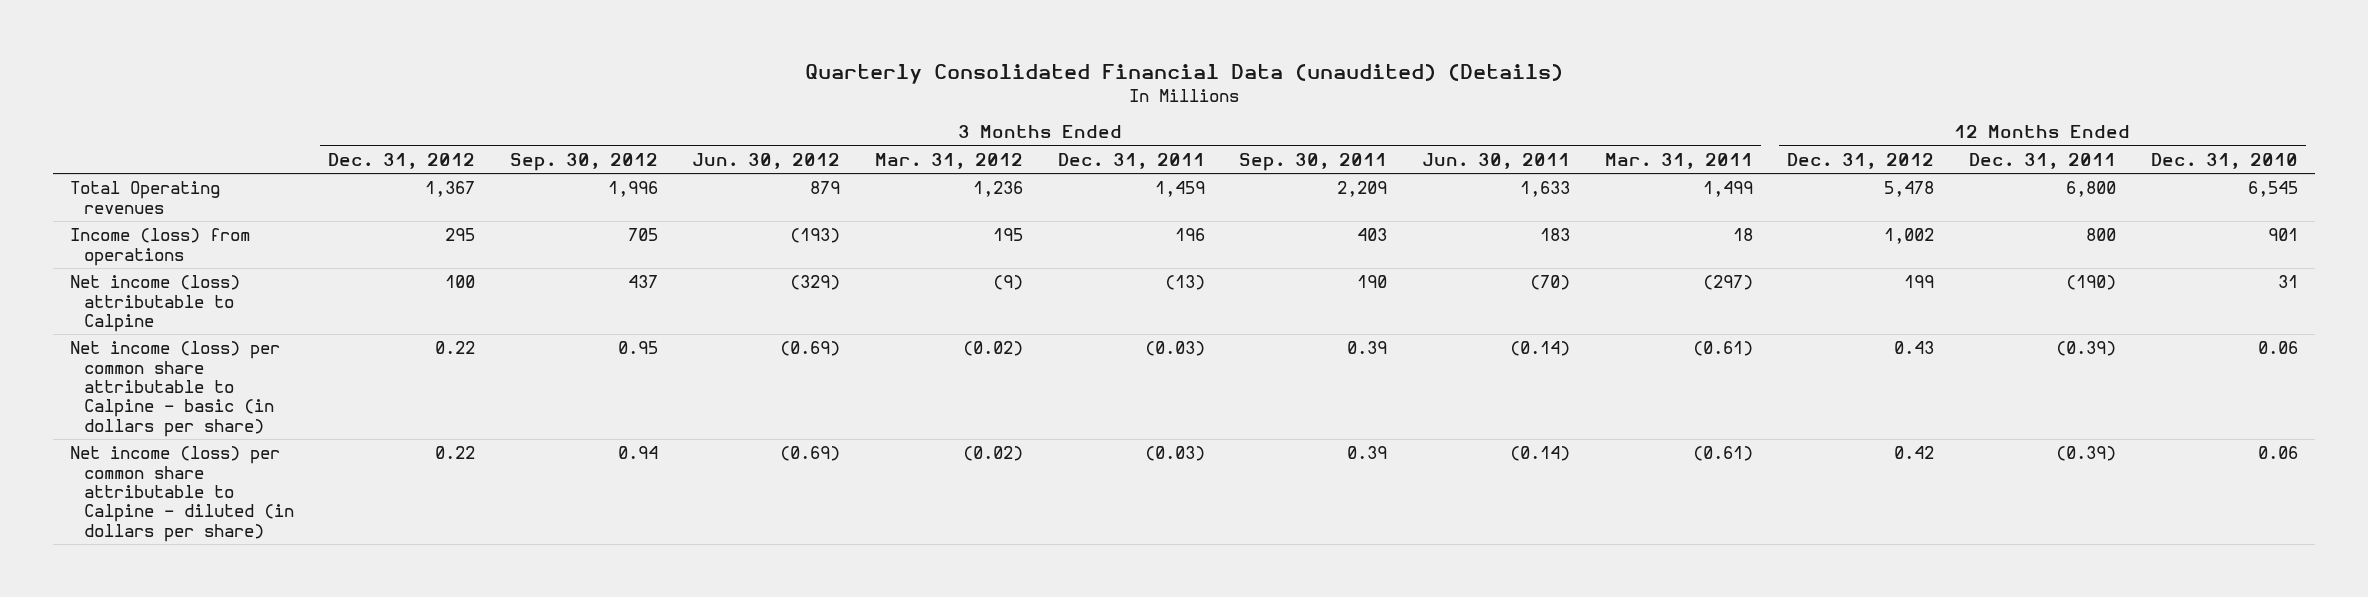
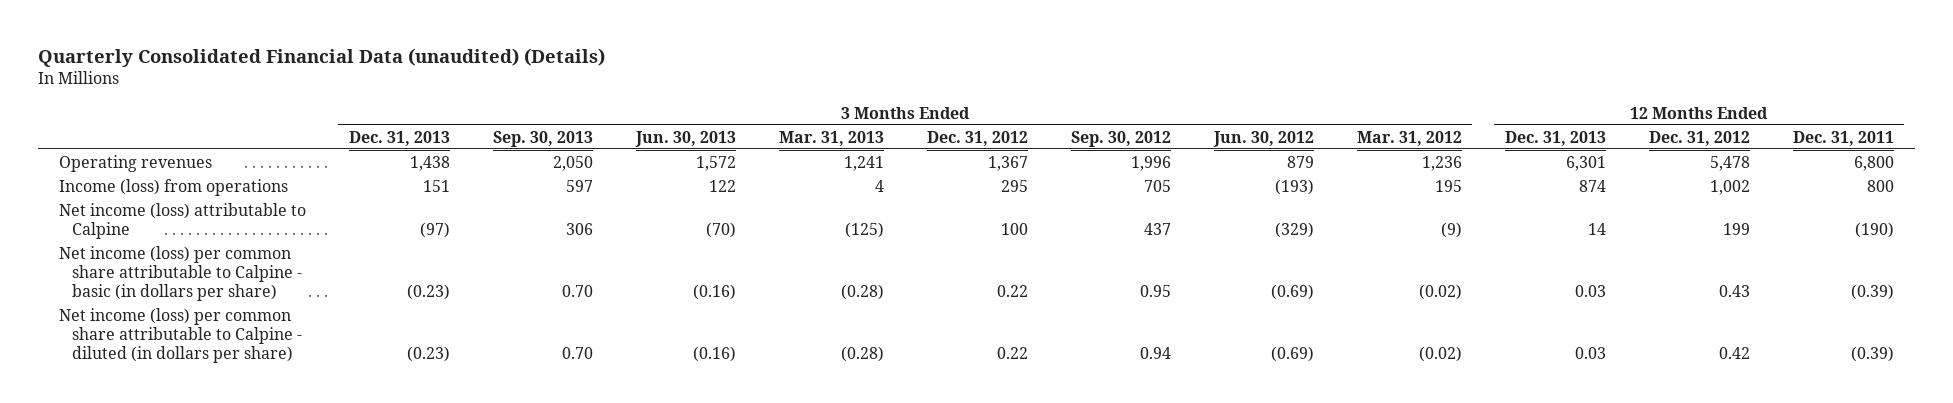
[1057,153,1205,170] Dec. 31, 2011 -> none
[1239,153,1388,172] Sep. 30, 2011 -> none
[1422,153,1571,170] Jun. 30, 2011 -> none
[1604,153,1753,170] Mar. 31, 2011 -> none
[2150,153,2298,170] Dec. 31, 2010 -> none
none -> [349,130,451,146] Dec. 31, 2013
none -> [492,130,593,147] Sep. 30, 2013
none -> [634,130,736,147] Jun. 30, 2013
none -> [778,130,884,146] Mar. 31, 2013
none -> [1504,130,1606,146] Dec. 31, 2013
[70,181,221,214] Total Operating revenues -> [59,154,213,172] Operating revenues

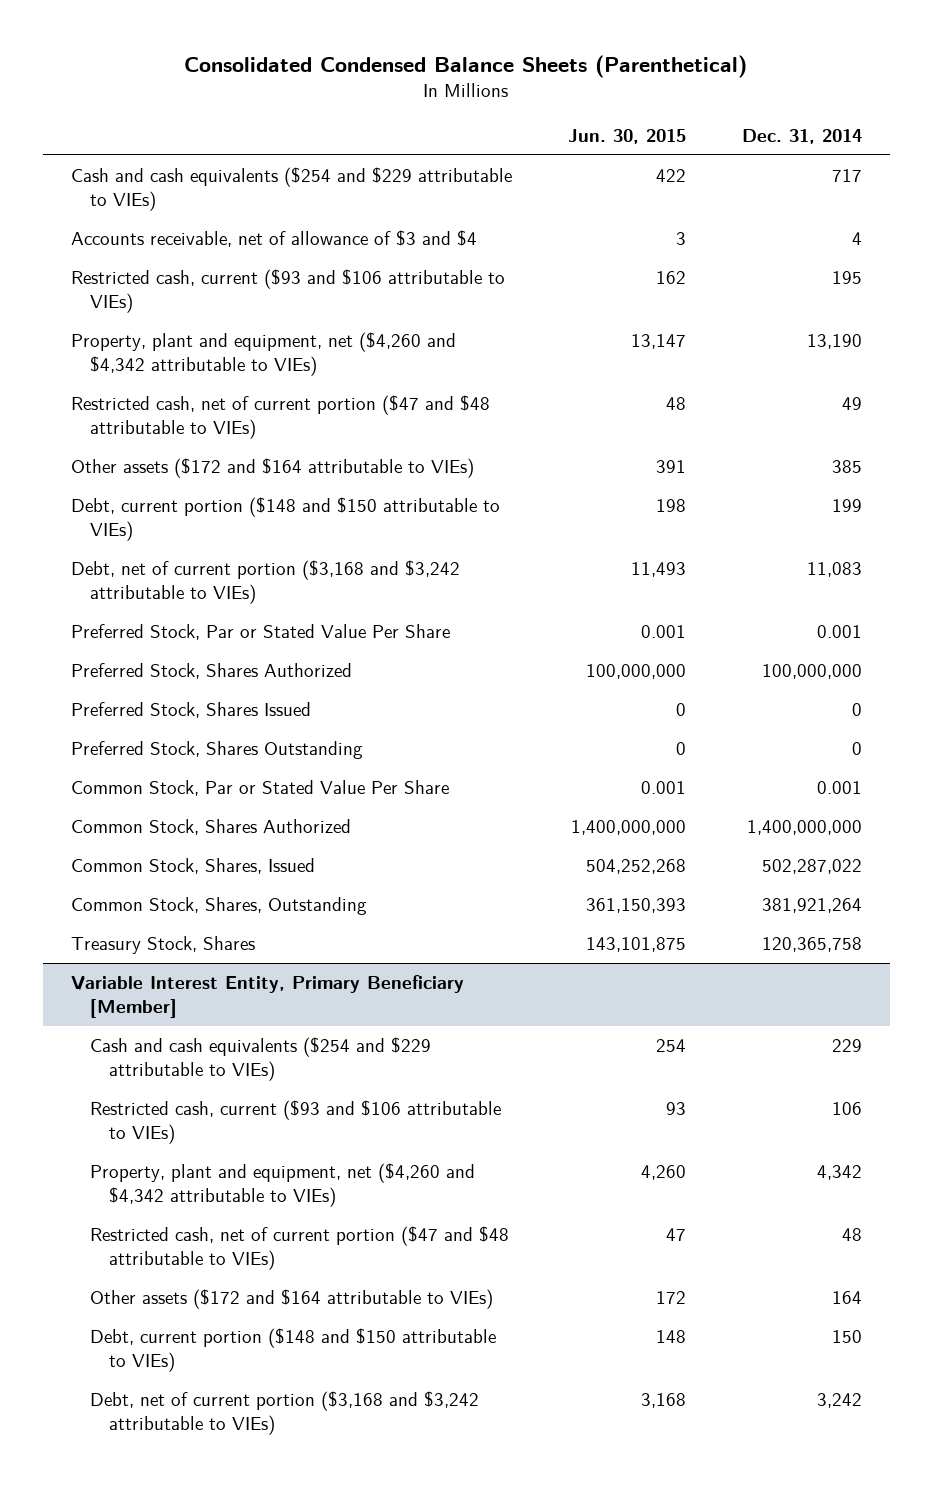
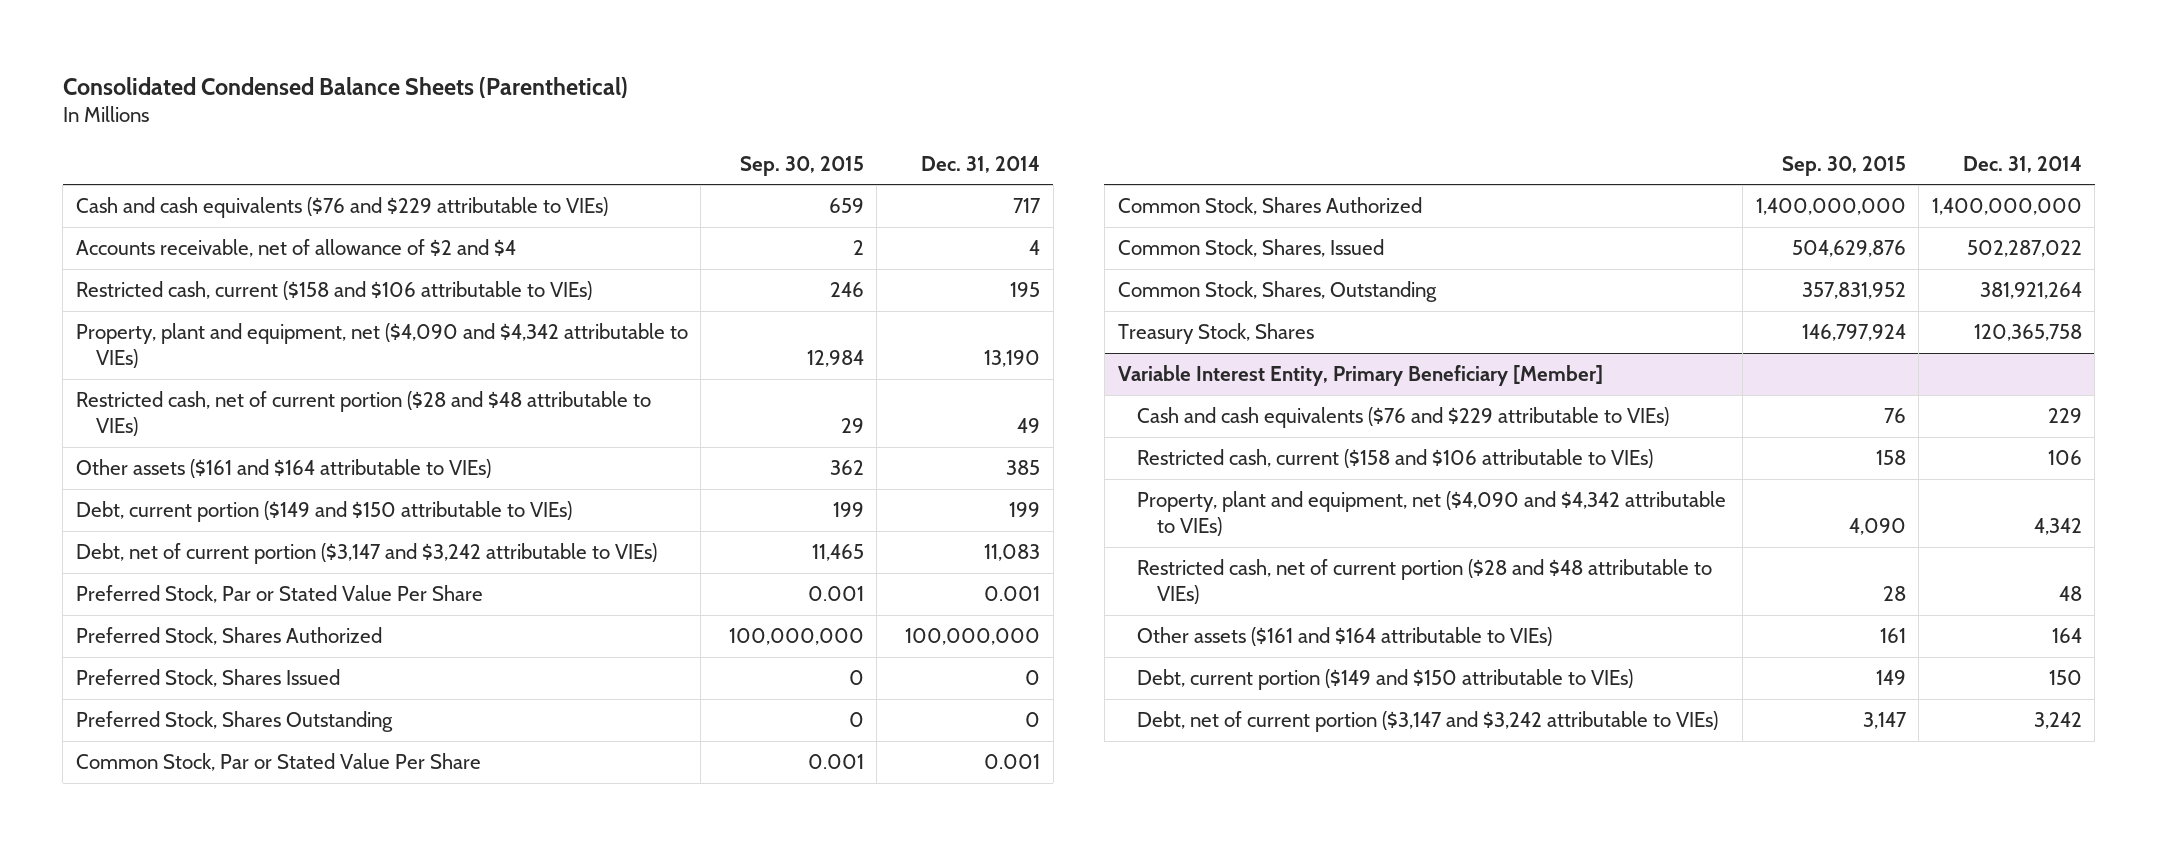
[567,129,686,145] Jun. 30, 2015 -> none
none -> [739,155,864,176] Sep. 30, 2015
[70,166,512,212] Cash and cash equivalents ($254 and $229 attributable to VIEs) -> [75,197,608,219] Cash and cash equivalents ($76 and $229 attributable to VIEs)
[70,229,477,247] Accounts receivable, net of allowance of $3 and $4 -> [75,239,516,258] Accounts receivable, net of allowance of $2 and $4
[70,268,505,314] Restricted cash, current ($93 and $106 attributable to VIEs) -> [75,281,592,301] Restricted cash, current ($158 and $106 attributable to VIEs)
[70,331,456,377] Property, plant and equipment, net ($4,260 and $4,342 attributable to VIEs) -> [75,323,688,369] Property, plant and equipment, net ($4,090 and $4,342 attributable to VIEs)
[70,394,490,440] Restricted cash, net of current portion ($47 and $48 attributable to VIEs) -> [75,391,651,437] Restricted cash, net of current portion ($28 and $48 attributable to VIEs)
[70,457,474,478] Other assets ($172 and $164 attributable to VIEs) -> [75,459,491,479] Other assets ($161 and $164 attributable to VIEs)
[70,496,500,542] Debt, current portion ($148 and $150 attributable to VIEs) -> [75,501,572,523] Debt, current portion ($149 and $150 attributable to VIEs)
[70,559,460,605] Debt, net of current portion ($3,168 and $3,242 attributable to VIEs) -> [75,543,657,565] Debt, net of current portion ($3,147 and $3,242 attributable to VIEs)
[89,1036,431,1082] Cash and cash equivalents ($254 and $229 attributable to VIEs) -> [1137,407,1670,429] Cash and cash equivalents ($76 and $229 attributable to VIEs)
[89,1099,501,1145] Restricted cash, current ($93 and $106 attributable to VIEs) -> [1137,449,1654,469] Restricted cash, current ($158 and $106 attributable to VIEs)
[89,1162,475,1208] Property, plant and equipment, net ($4,260 and $4,342 attributable to VIEs) -> [1137,491,1727,537] Property, plant and equipment, net ($4,090 and $4,342 attributable to VIEs)
[89,1225,509,1271] Restricted cash, net of current portion ($47 and $48 attributable to VIEs) -> [1137,559,1713,605] Restricted cash, net of current portion ($28 and $48 attributable to VIEs)
[89,1288,493,1309] Other assets ($172 and $164 attributable to VIEs) -> [1137,627,1553,647] Other assets ($161 and $164 attributable to VIEs)
[89,1327,496,1373] Debt, current portion ($148 and $150 attributable to VIEs) -> [1137,669,1634,691] Debt, current portion ($149 and $150 attributable to VIEs)
[89,1390,479,1436] Debt, net of current portion ($3,168 and $3,242 attributable to VIEs) -> [1137,711,1719,733] Debt, net of current portion ($3,147 and $3,242 attributable to VIEs)

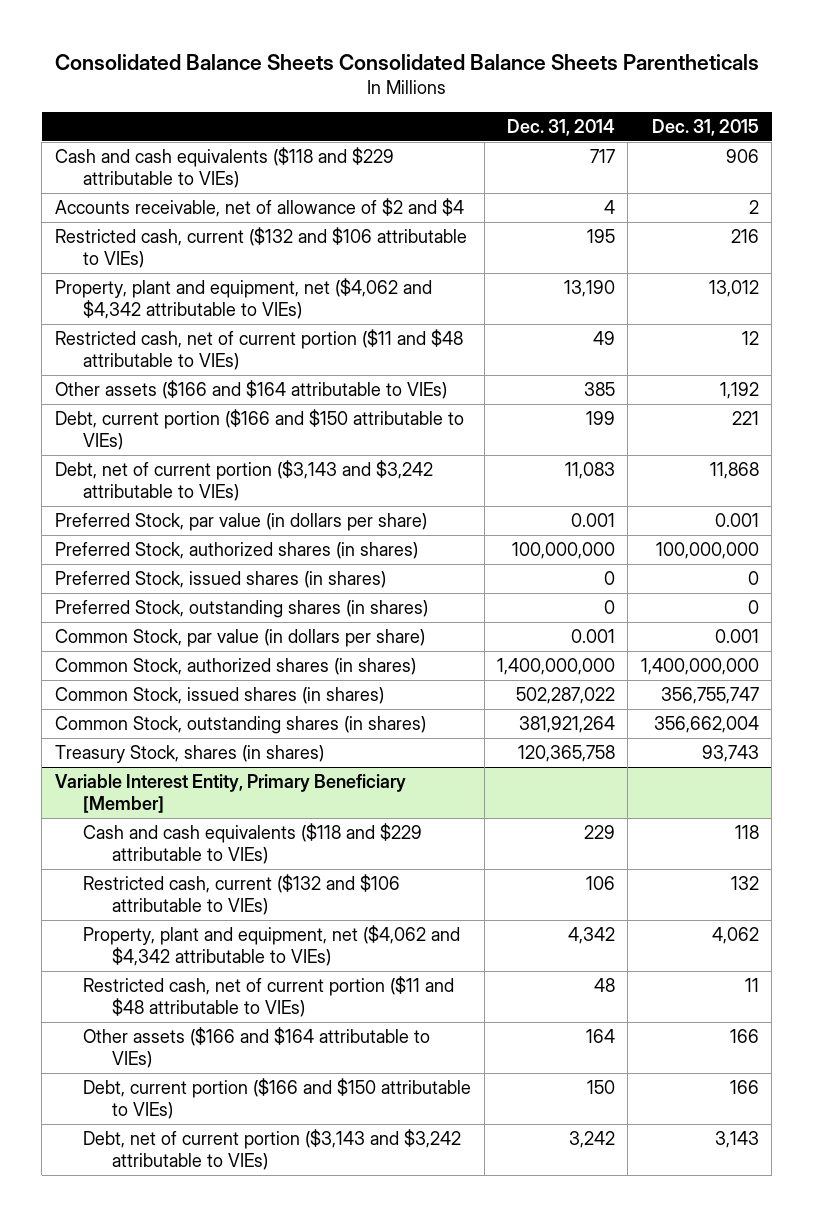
[62,76,628,98] Consolidated Condensed Balance Sheets (Parenthetical) -> [54,53,759,70] Consolidated Balance Sheets Consolidated Balance Sheets Parentheticals
[739,155,864,176] Sep. 30, 2015 -> none
none -> [651,119,759,137] Dec. 31, 2015
[75,197,608,219] Cash and cash equivalents ($76 and $229 attributable to VIEs) -> [54,146,394,189] Cash and cash equivalents ($118 and $229 attributable to VIEs)
[75,281,592,301] Restricted cash, current ($158 and $106 attributable to VIEs) -> [54,226,467,269] Restricted cash, current ($132 and $106 attributable to VIEs)
[75,323,688,369] Property, plant and equipment, net ($4,090 and $4,342 attributable to VIEs) -> [54,277,432,320] Property, plant and equipment, net ($4,062 and $4,342 attributable to VIEs)
[75,391,651,437] Restricted cash, net of current portion ($28 and $48 attributable to VIEs) -> [54,328,463,371] Restricted cash, net of current portion ($11 and $48 attributable to VIEs)
[75,459,491,479] Other assets ($161 and $164 attributable to VIEs) -> [54,379,447,399] Other assets ($166 and $164 attributable to VIEs)
[75,501,572,523] Debt, current portion ($149 and $150 attributable to VIEs) -> [54,408,464,451] Debt, current portion ($166 and $150 attributable to VIEs)
[75,543,657,565] Debt, net of current portion ($3,147 and $3,242 attributable to VIEs) -> [54,459,433,502] Debt, net of current portion ($3,143 and $3,242 attributable to VIEs)
[75,585,483,604] Preferred Stock, Par or Stated Value Per Share -> [54,512,427,531] Preferred Stock, par value (in dollars per share)
[75,627,382,646] Preferred Stock, Shares Authorized -> [54,541,418,559] Preferred Stock, authorized shares (in shares)
[75,669,340,688] Preferred Stock, Shares Issued -> [54,570,386,588] Preferred Stock, issued shares (in shares)
[75,711,393,733] Preferred Stock, Shares Outstanding -> [54,599,428,618] Preferred Stock, outstanding shares (in shares)
[75,753,481,772] Common Stock, Par or Stated Value Per Share -> [54,628,425,647] Common Stock, par value (in dollars per share)
[1117,197,1422,216] Common Stock, Shares Authorized -> [54,657,416,675] Common Stock, authorized shares (in shares)
[1117,239,1384,258] Common Stock, Shares, Issued -> [54,686,384,704] Common Stock, issued shares (in shares)
[1117,281,1437,303] Common Stock, Shares, Outstanding -> [54,715,426,734] Common Stock, outstanding shares (in shares)
[1117,323,1314,345] Treasury Stock, Shares -> [54,744,324,763] Treasury Stock, shares (in shares)
[1137,407,1670,429] Cash and cash equivalents ($76 and $229 attributable to VIEs) -> [83,822,423,865] Cash and cash equivalents ($118 and $229 attributable to VIEs)
[1137,449,1654,469] Restricted cash, current ($158 and $106 attributable to VIEs) -> [83,873,401,916] Restricted cash, current ($132 and $106 attributable to VIEs)
[1137,491,1727,537] Property, plant and equipment, net ($4,090 and $4,342 attributable to VIEs) -> [83,924,461,967] Property, plant and equipment, net ($4,062 and $4,342 attributable to VIEs)
[1137,559,1713,605] Restricted cash, net of current portion ($28 and $48 attributable to VIEs) -> [83,975,455,1018] Restricted cash, net of current portion ($11 and $48 attributable to VIEs)
[1137,627,1553,647] Other assets ($161 and $164 attributable to VIEs) -> [83,1026,431,1069] Other assets ($166 and $164 attributable to VIEs)
[1137,669,1634,691] Debt, current portion ($149 and $150 attributable to VIEs) -> [83,1077,472,1120] Debt, current portion ($166 and $150 attributable to VIEs)
[1137,711,1719,733] Debt, net of current portion ($3,147 and $3,242 attributable to VIEs) -> [83,1128,462,1171] Debt, net of current portion ($3,143 and $3,242 attributable to VIEs)

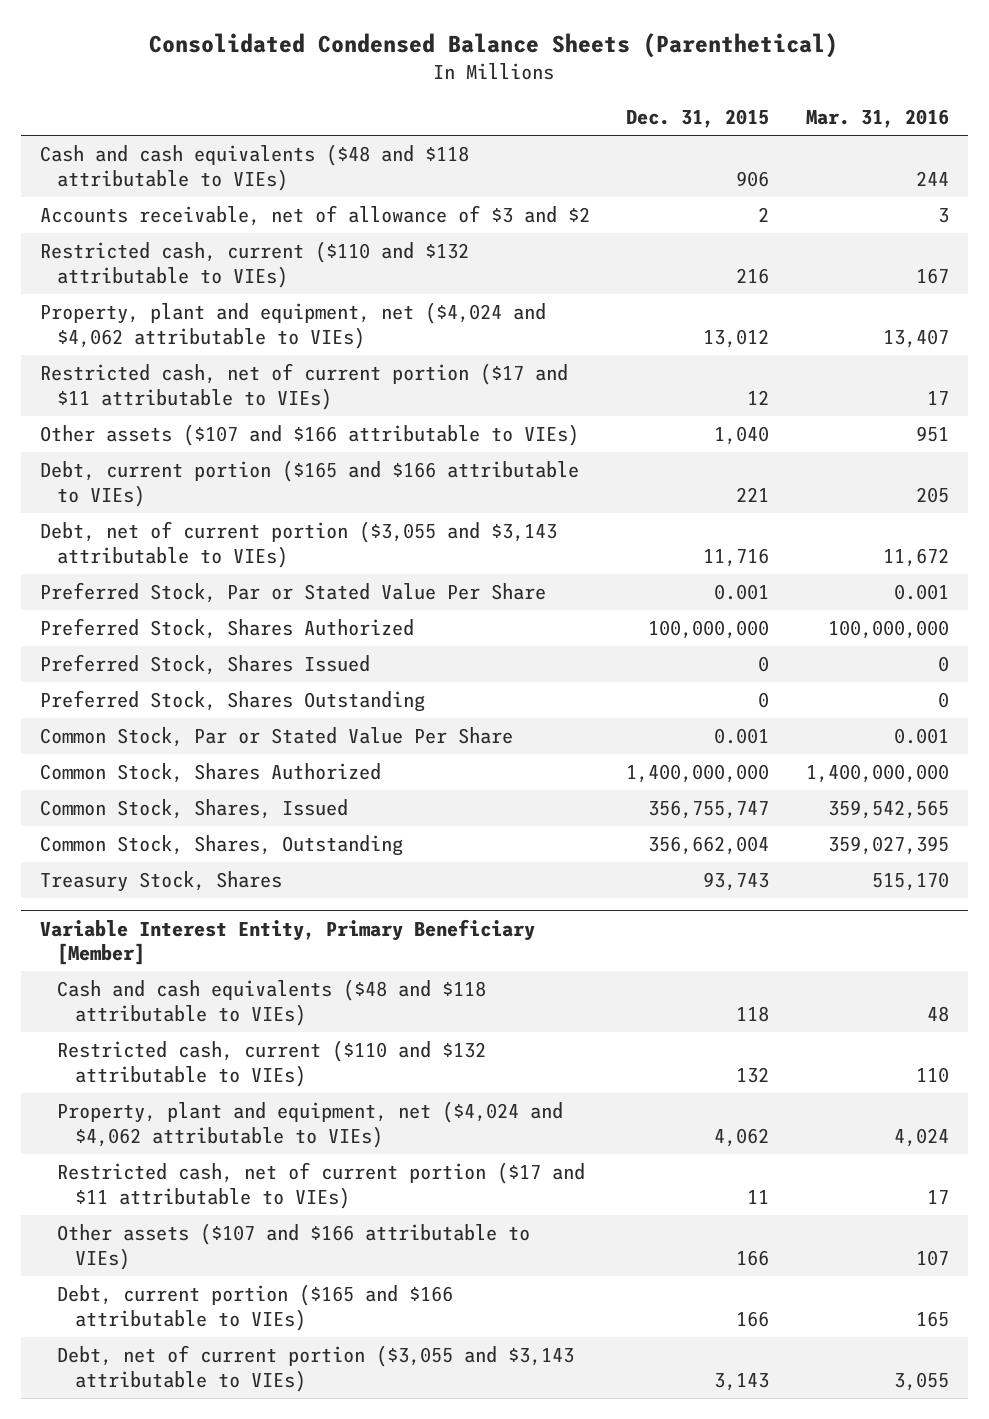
[54,53,759,70] Consolidated Balance Sheets Consolidated Balance Sheets Parentheticals -> [149,33,839,59] Consolidated Condensed Balance Sheets (Parenthetical)
[506,119,615,137] Dec. 31, 2014 -> none
none -> [806,109,950,129] Mar. 31, 2016
[54,146,394,189] Cash and cash equivalents ($118 and $229 attributable to VIEs) -> [39,144,469,191] Cash and cash equivalents ($48 and $118 attributable to VIEs)
[54,197,464,217] Accounts receivable, net of allowance of $2 and $4 -> [39,205,590,227] Accounts receivable, net of allowance of $3 and $2
[54,226,467,269] Restricted cash, current ($132 and $106 attributable to VIEs) -> [39,241,469,288] Restricted cash, current ($110 and $132 attributable to VIEs)
[54,277,432,320] Property, plant and equipment, net ($4,062 and $4,342 attributable to VIEs) -> [39,302,546,349] Property, plant and equipment, net ($4,024 and $4,062 attributable to VIEs)
[54,328,463,371] Restricted cash, net of current portion ($11 and $48 attributable to VIEs) -> [39,363,568,410] Restricted cash, net of current portion ($17 and $11 attributable to VIEs)
[54,379,447,399] Other assets ($166 and $164 attributable to VIEs) -> [39,424,579,447] Other assets ($107 and $166 attributable to VIEs)
[719,381,759,399] 1,192 -> [714,426,770,446] 1,040
[54,408,464,451] Debt, current portion ($166 and $150 attributable to VIEs) -> [39,460,579,507] Debt, current portion ($165 and $166 attributable to VIEs)
[54,459,433,502] Debt, net of current portion ($3,143 and $3,242 attributable to VIEs) -> [39,521,557,568] Debt, net of current portion ($3,055 and $3,143 attributable to VIEs)
[709,461,759,479] 11,868 -> [703,547,770,567] 11,716
[54,512,427,531] Preferred Stock, par value (in dollars per share) -> [39,582,546,604] Preferred Stock, Par or Stated Value Per Share
[54,541,418,559] Preferred Stock, authorized shares (in shares) -> [39,618,414,640] Preferred Stock, Shares Authorized
[54,570,386,588] Preferred Stock, issued shares (in shares) -> [39,654,370,676] Preferred Stock, Shares Issued
[54,599,428,618] Preferred Stock, outstanding shares (in shares) -> [39,690,425,713] Preferred Stock, Shares Outstanding
[54,628,425,647] Common Stock, par value (in dollars per share) -> [39,727,513,748] Common Stock, Par or Stated Value Per Share
[54,657,416,675] Common Stock, authorized shares (in shares) -> [39,763,381,784] Common Stock, Shares Authorized
[54,686,384,704] Common Stock, issued shares (in shares) -> [39,799,348,820] Common Stock, Shares, Issued
[54,715,426,734] Common Stock, outstanding shares (in shares) -> [39,835,403,857] Common Stock, Shares, Outstanding
[54,744,324,763] Treasury Stock, shares (in shares) -> [39,871,282,893] Treasury Stock, Shares
[83,822,423,865] Cash and cash equivalents ($118 and $229 attributable to VIEs) -> [57,979,487,1026] Cash and cash equivalents ($48 and $118 attributable to VIEs)
[83,873,401,916] Restricted cash, current ($132 and $106 attributable to VIEs) -> [57,1040,487,1087] Restricted cash, current ($110 and $132 attributable to VIEs)
[83,924,461,967] Property, plant and equipment, net ($4,062 and $4,342 attributable to VIEs) -> [57,1101,564,1148] Property, plant and equipment, net ($4,024 and $4,062 attributable to VIEs)
[83,975,455,1018] Restricted cash, net of current portion ($11 and $48 attributable to VIEs) -> [57,1162,586,1209] Restricted cash, net of current portion ($17 and $11 attributable to VIEs)
[83,1026,431,1069] Other assets ($166 and $164 attributable to VIEs) -> [57,1223,531,1270] Other assets ($107 and $166 attributable to VIEs)
[83,1077,472,1120] Debt, current portion ($166 and $150 attributable to VIEs) -> [57,1284,454,1331] Debt, current portion ($165 and $166 attributable to VIEs)
[83,1128,462,1171] Debt, net of current portion ($3,143 and $3,242 attributable to VIEs) -> [57,1345,575,1392] Debt, net of current portion ($3,055 and $3,143 attributable to VIEs)

